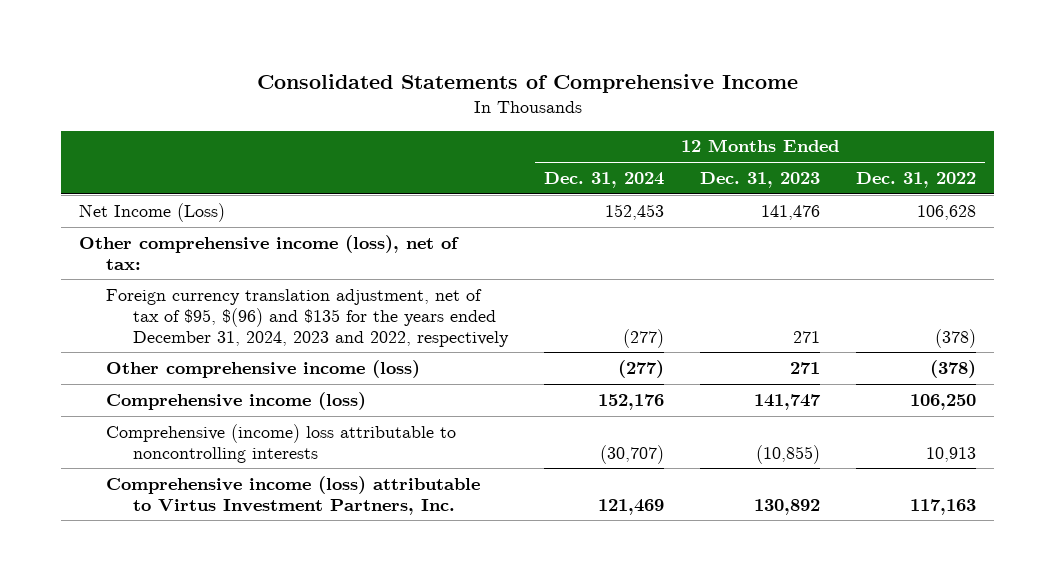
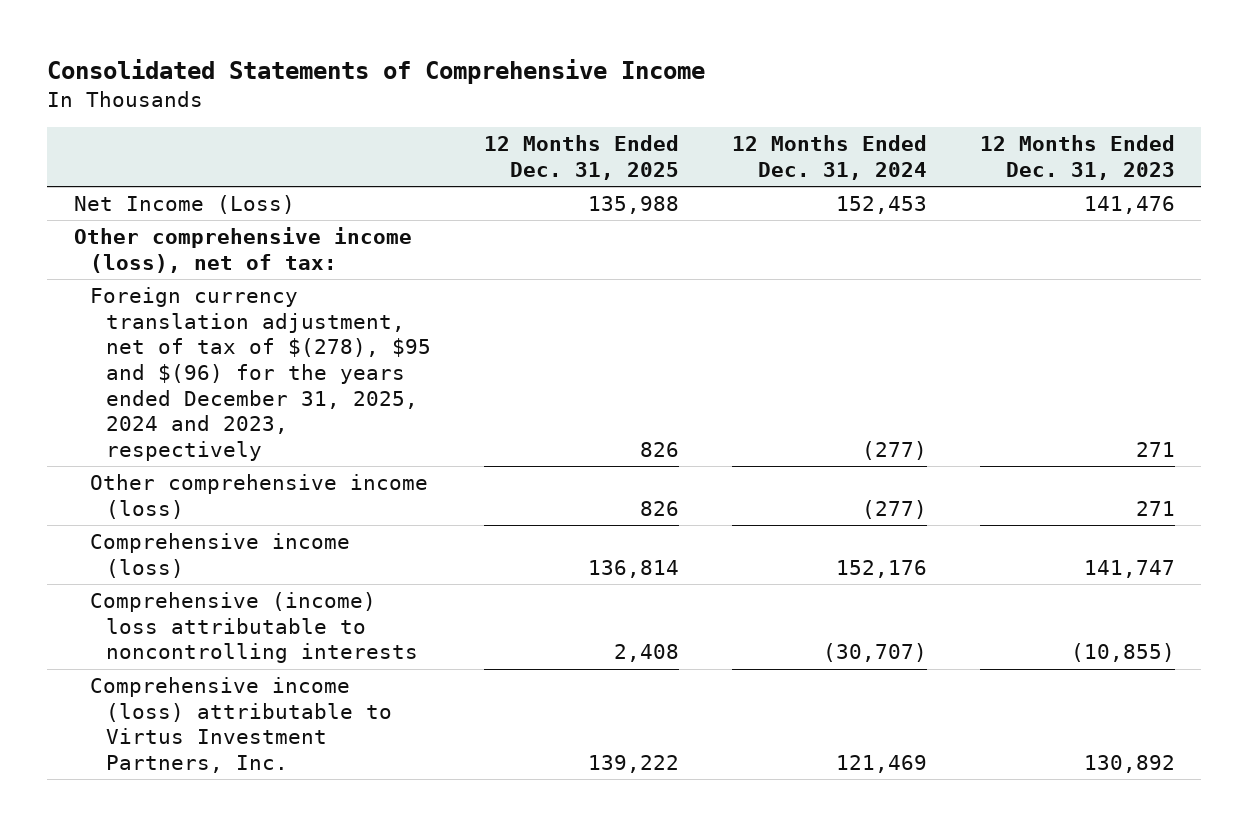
[855,172,976,189] Dec. 31, 2022 -> none
none -> [484,135,680,181] 12 Months Ended Dec. 31, 2025
[106,288,510,347] Foreign currency translation adjustment, net of tax of $95, $(96) and $135 for the years ended December 31, 2024, 2023 and 2022, respectively -> [90,287,432,461] Foreign currency translation adjustment, net of tax of $(278), $95 and $(96) for the years ended December 31, 2025, 2024 and 2023, respectively

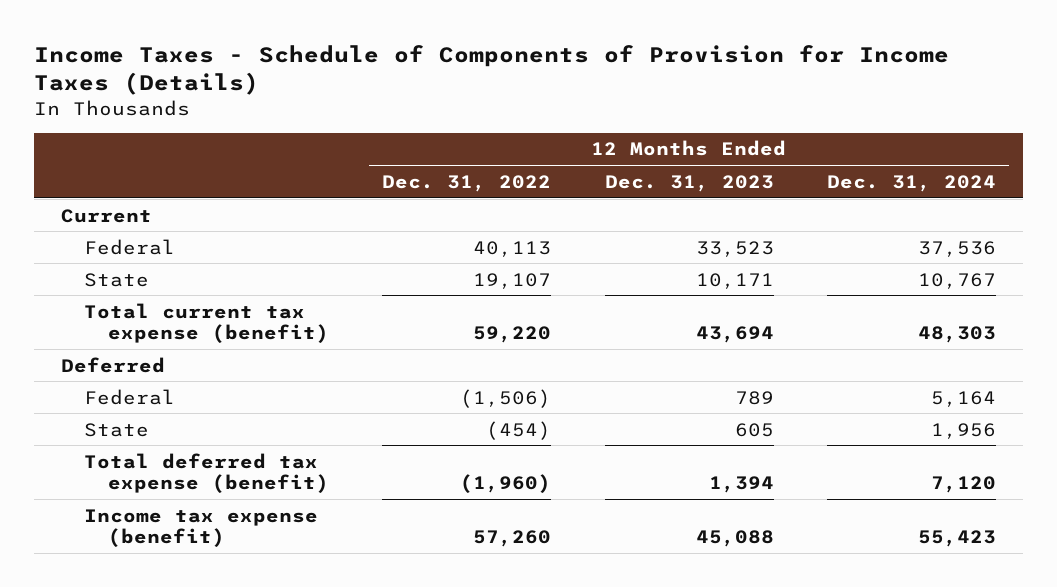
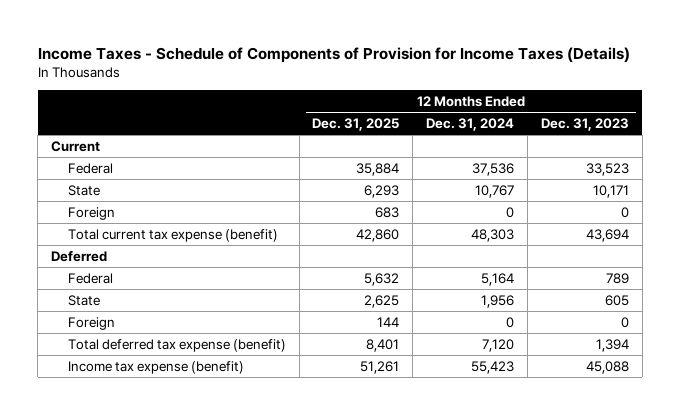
[382,174,552,192] Dec. 31, 2022 -> none
none -> [312,117,400,131] Dec. 31, 2025
none -> [67,206,115,220] Foreign
none -> [67,316,115,330] Foreign

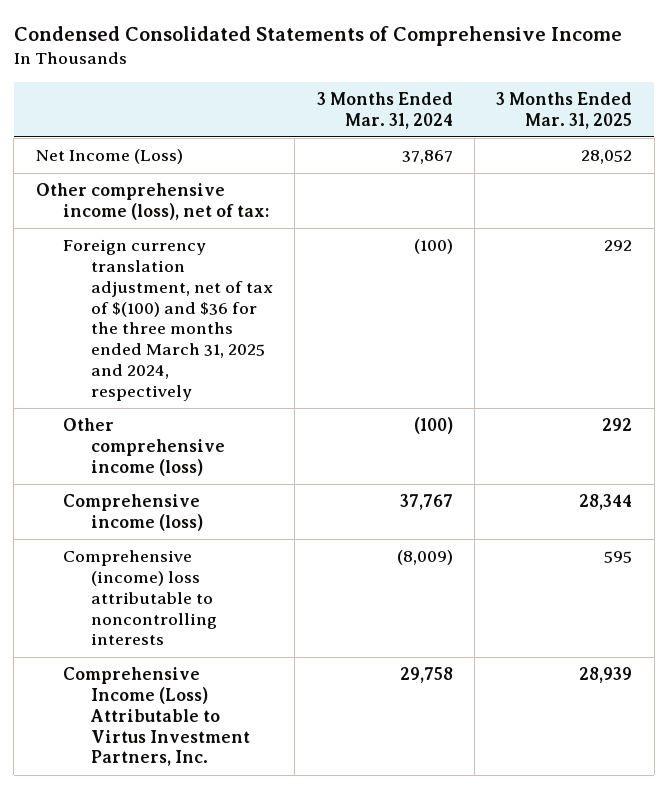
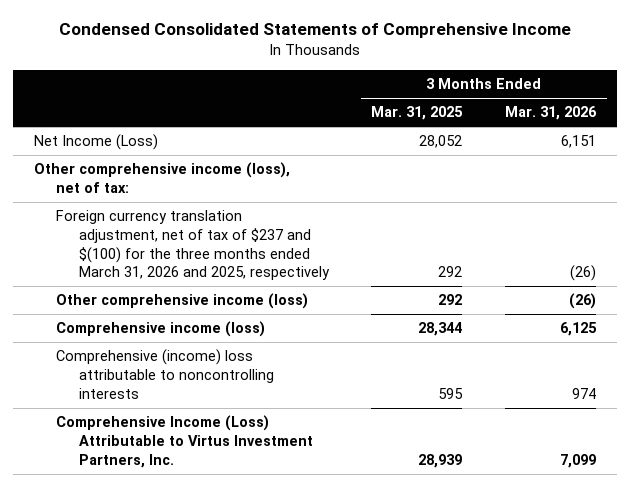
[316,91,453,129] 3 Months Ended Mar. 31, 2024 -> none
none -> [504,106,597,121] Mar. 31, 2026
[63,239,273,401] Foreign currency translation adjustment, net of tax of $(100) and $36 for the three months ended March 31, 2025 and 2024, respectively -> [56,210,330,281] Foreign currency translation adjustment, net of tax of $237 and $(100) for the three months ended March 31, 2026 and 2025, respectively

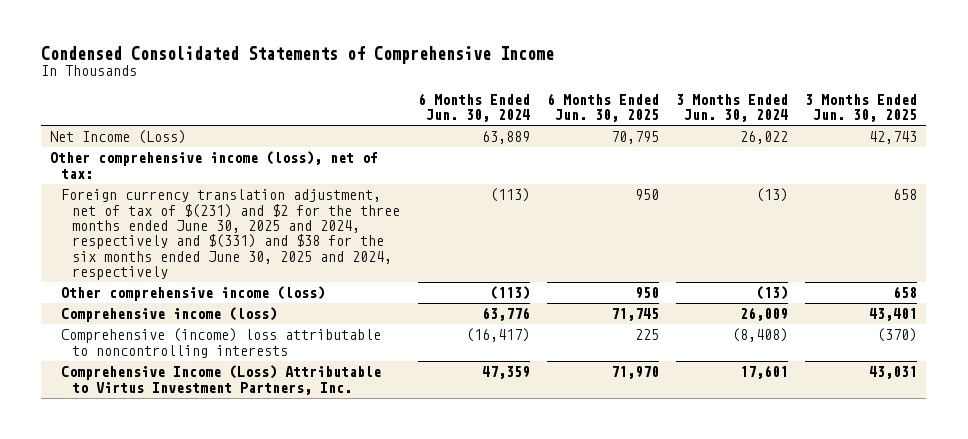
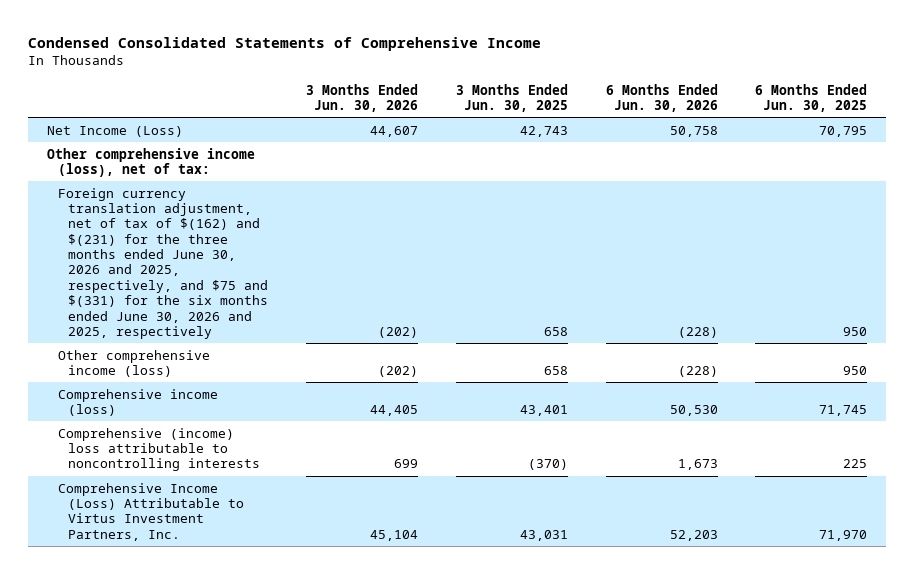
[417,92,530,123] 6 Months Ended Jun. 30, 2024 -> none
[676,93,789,123] 3 Months Ended Jun. 30, 2024 -> none
none -> [305,83,418,112] 3 Months Ended Jun. 30, 2026
none -> [605,83,718,112] 6 Months Ended Jun. 30, 2026
[61,189,401,281] Foreign currency translation adjustment, net of tax of $(231) and $2 for the three months ended June 30, 2025 and 2024, respectively and $(331) and $38 for the six months ended June 30, 2025 and 2024, respectively -> [57,187,269,340] Foreign currency translation adjustment, net of tax of $(162) and $(231) for the three months ended June 30, 2026 and 2025, respectively, and $75 and $(331) for the six months ended June 30, 2026 and 2025, respectively

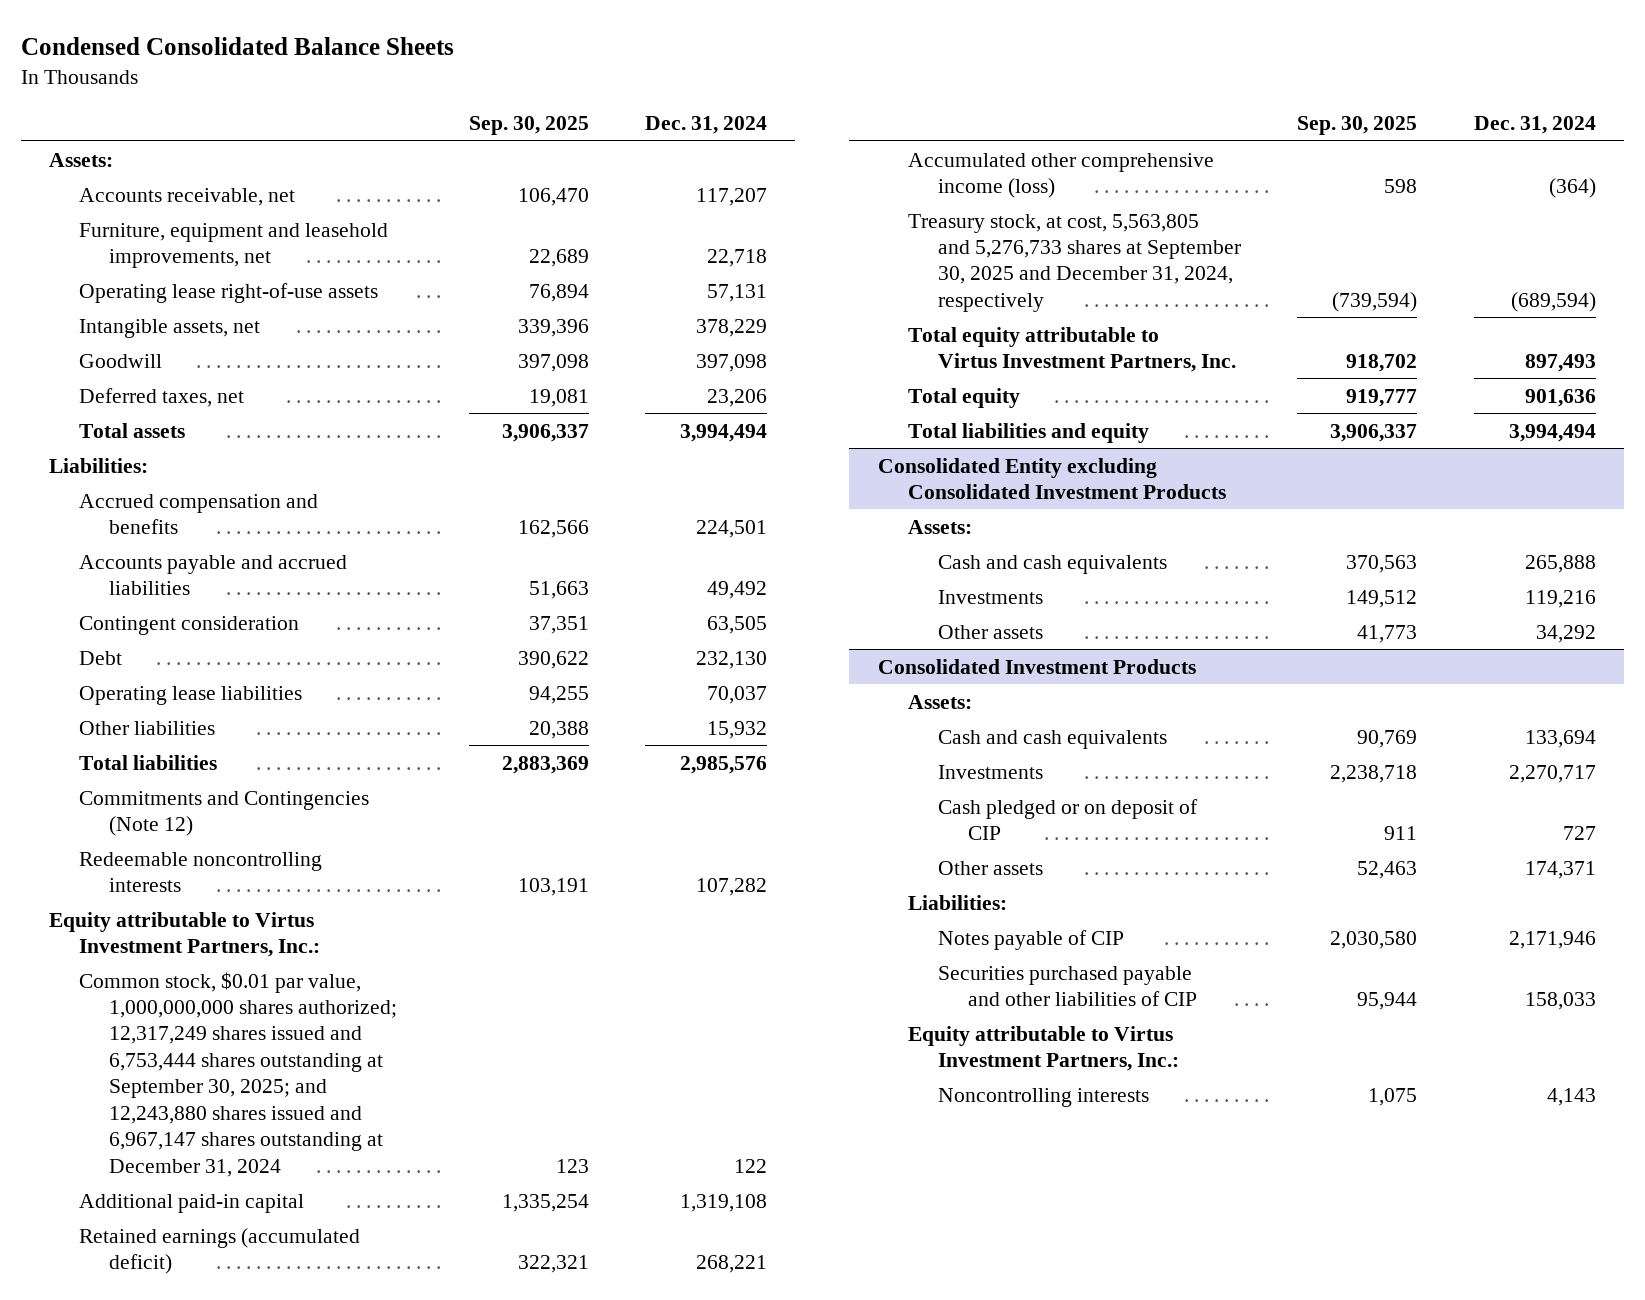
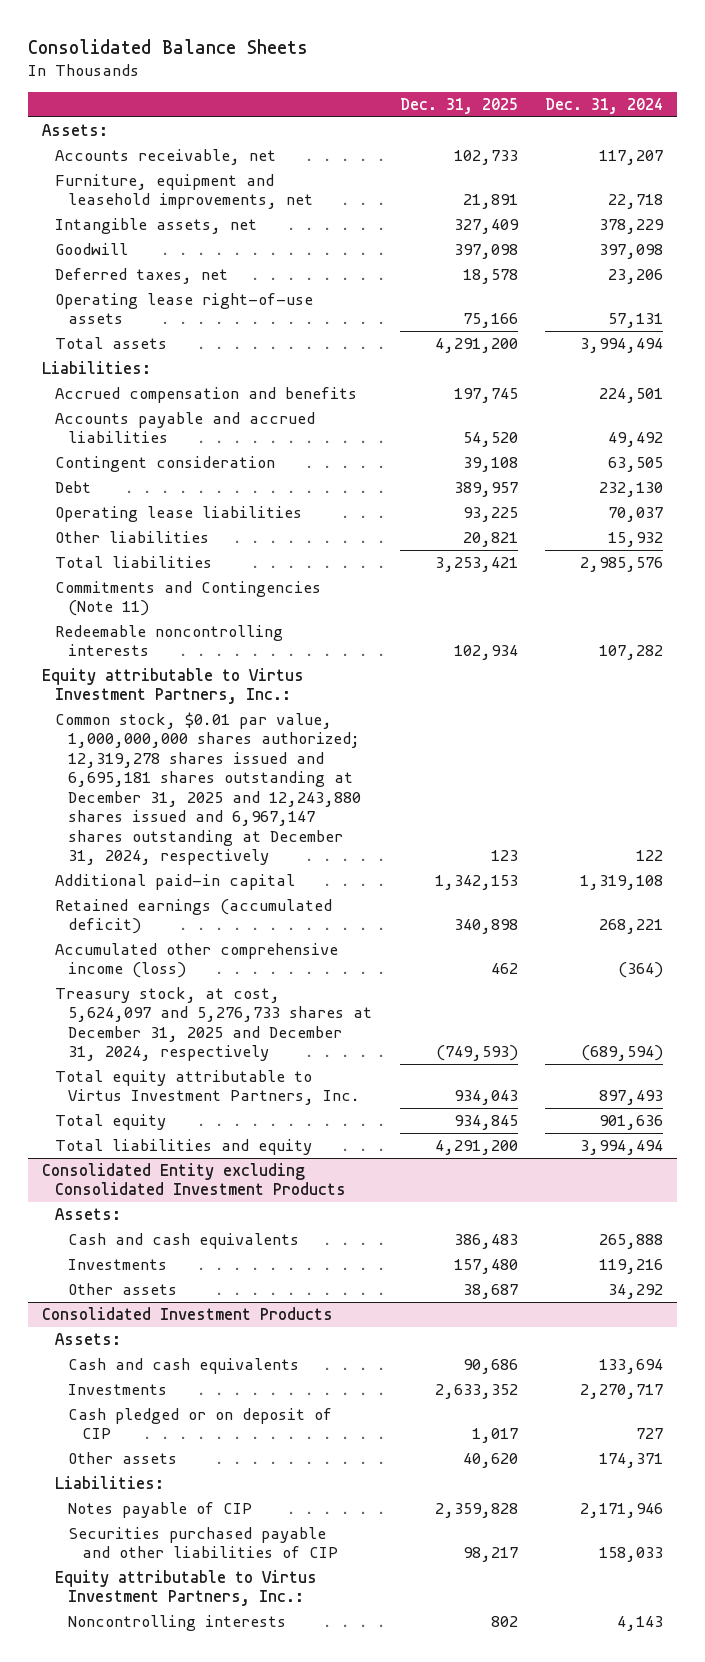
[20,36,454,55] Condensed Consolidated Balance Sheets -> [28,38,309,54] Consolidated Balance Sheets
[468,116,589,136] Sep. 30, 2025 -> none
none -> [399,98,518,115] Dec. 31, 2025
[79,282,379,303] Operating lease right-of-use assets -> [55,292,314,325] Operating lease right-of-use assets
[79,790,370,836] Commitments and Contingencies (Note 12) -> [55,580,322,617] Commitments and Contingencies (Note 11)
[79,971,398,1177] Common stock, $0.01 par value, 1,000,000,000 shares authorized; 12,317,249 shares issued and 6,753,444 shares outstanding at September 30, 2025; and 12,243,880 shares issued and 6,967,147 shares outstanding at December 31, 2024 -> [55,711,362,866] Common stock, $0.01 par value, 1,000,000,000 shares authorized; 12,319,278 shares issued and 6,695,181 shares outstanding at December 31, 2025 and 12,243,880 shares issued and 6,967,147 shares outstanding at December 31, 2024, respectively
[907,213,1242,312] Treasury stock, at cost, 5,563,805 and 5,276,733 shares at September 30, 2025 and December 31, 2024, respectively -> [55,986,373,1062] Treasury stock, at cost, 5,624,097 and 5,276,733 shares at December 31, 2025 and December 31, 2024, respectively

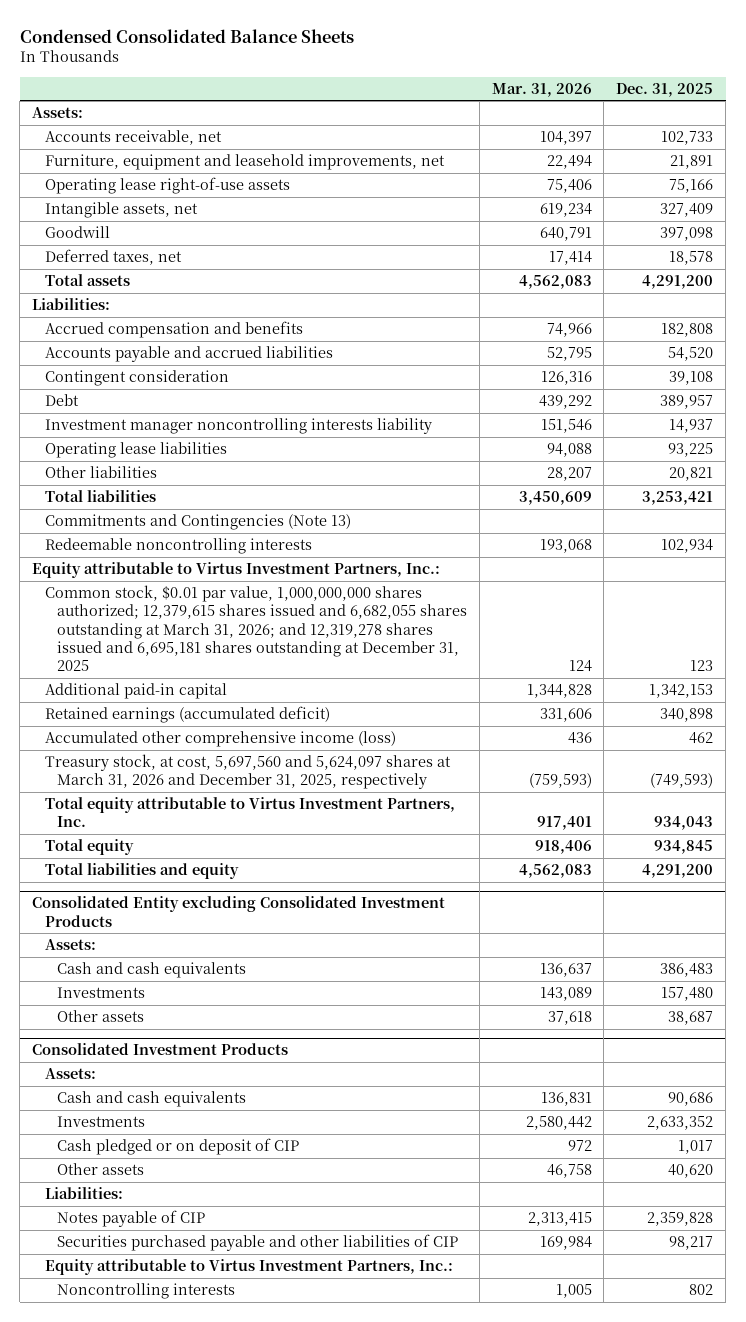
[28,38,309,54] Consolidated Balance Sheets -> [19,28,354,43] Condensed Consolidated Balance Sheets
[545,98,664,115] Dec. 31, 2024 -> none
none -> [491,82,592,97] Mar. 31, 2026
[55,292,314,325] Operating lease right-of-use assets -> [44,177,290,195] Operating lease right-of-use assets
[453,387,518,403] 197,745 -> [661,323,714,338] 182,808
none -> [44,418,432,435] Investment manager noncontrolling interests liability
[55,580,322,617] Commitments and Contingencies (Note 11) -> [44,514,351,531] Commitments and Contingencies (Note 13)
[55,711,362,866] Common stock, $0.01 par value, 1,000,000,000 shares authorized; 12,319,278 shares issued and 6,695,181 shares outstanding at December 31, 2025 and 12,243,880 shares issued and 6,967,147 shares outstanding at December 31, 2024, respectively -> [44,585,467,672] Common stock, $0.01 par value, 1,000,000,000 shares authorized; 12,379,615 shares issued and 6,682,055 shares outstanding at March 31, 2026; and 12,319,278 shares issued and 6,695,181 shares outstanding at December 31, 2025
[55,986,373,1062] Treasury stock, at cost, 5,624,097 and 5,276,733 shares at December 31, 2025 and December 31, 2024, respectively -> [44,754,451,790] Treasury stock, at cost, 5,697,560 and 5,624,097 shares at March 31, 2026 and December 31, 2025, respectively

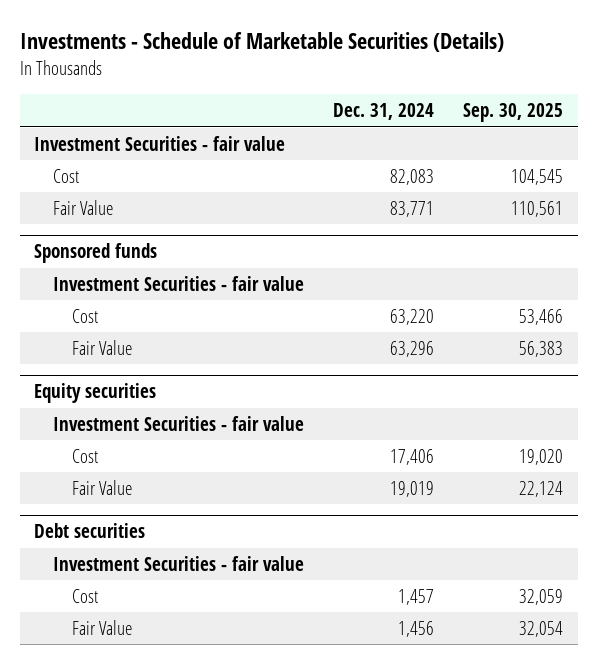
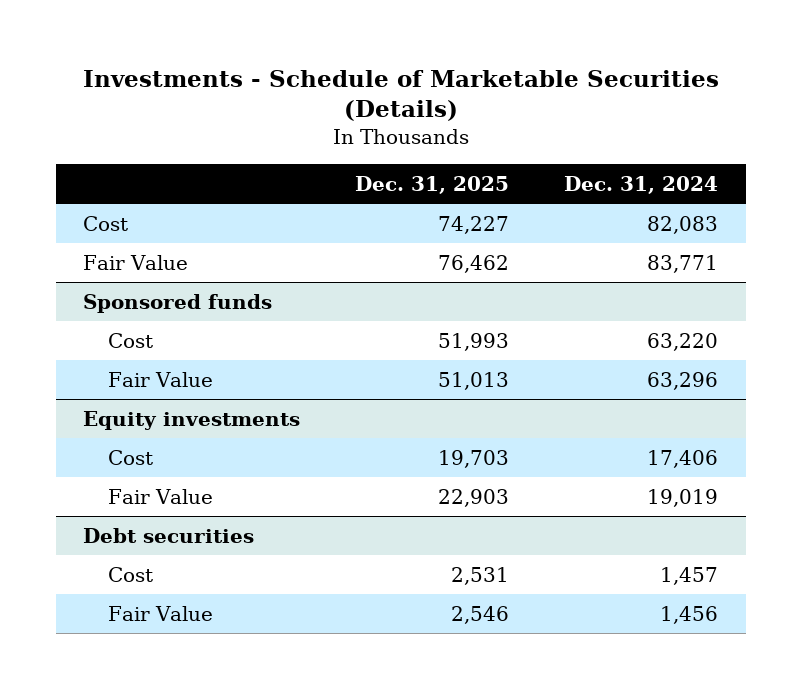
[463,103,564,123] Sep. 30, 2025 -> none
none -> [355,175,510,194] Dec. 31, 2025
[34,136,286,152] Investment Securities - fair value -> none
[52,276,304,292] Investment Securities - fair value -> none
[52,416,304,432] Investment Securities - fair value -> none
[34,383,157,404] Equity securities -> [83,410,301,430] Equity investments
[52,556,304,572] Investment Securities - fair value -> none

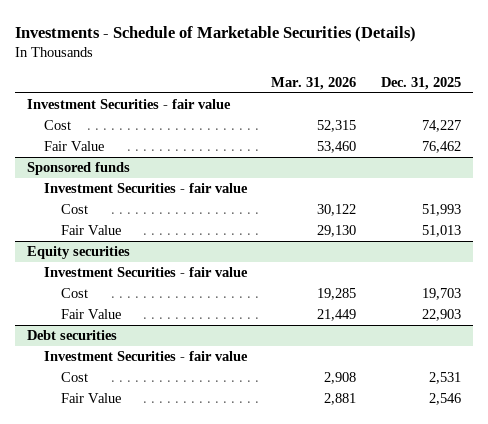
[564,175,719,194] Dec. 31, 2024 -> none
none -> [271,77,357,91] Mar. 31, 2026
none -> [27,99,232,110] Investment Securities - fair value
none -> [44,183,249,194] Investment Securities - fair value
[83,410,301,430] Equity investments -> [27,246,131,260] Equity securities
none -> [44,267,249,278] Investment Securities - fair value
none -> [44,351,249,362] Investment Securities - fair value

